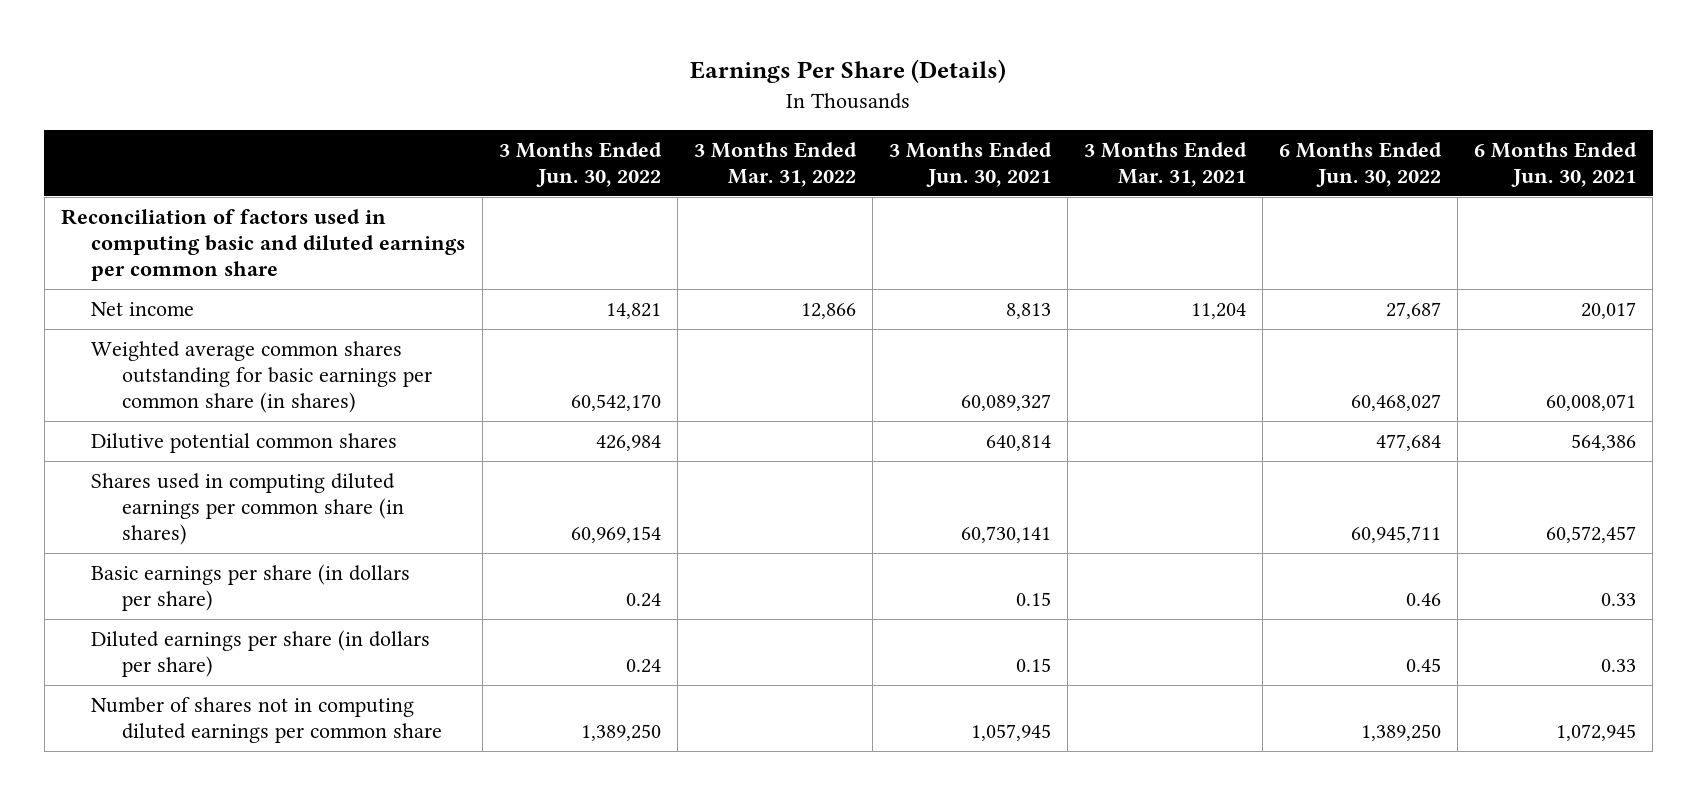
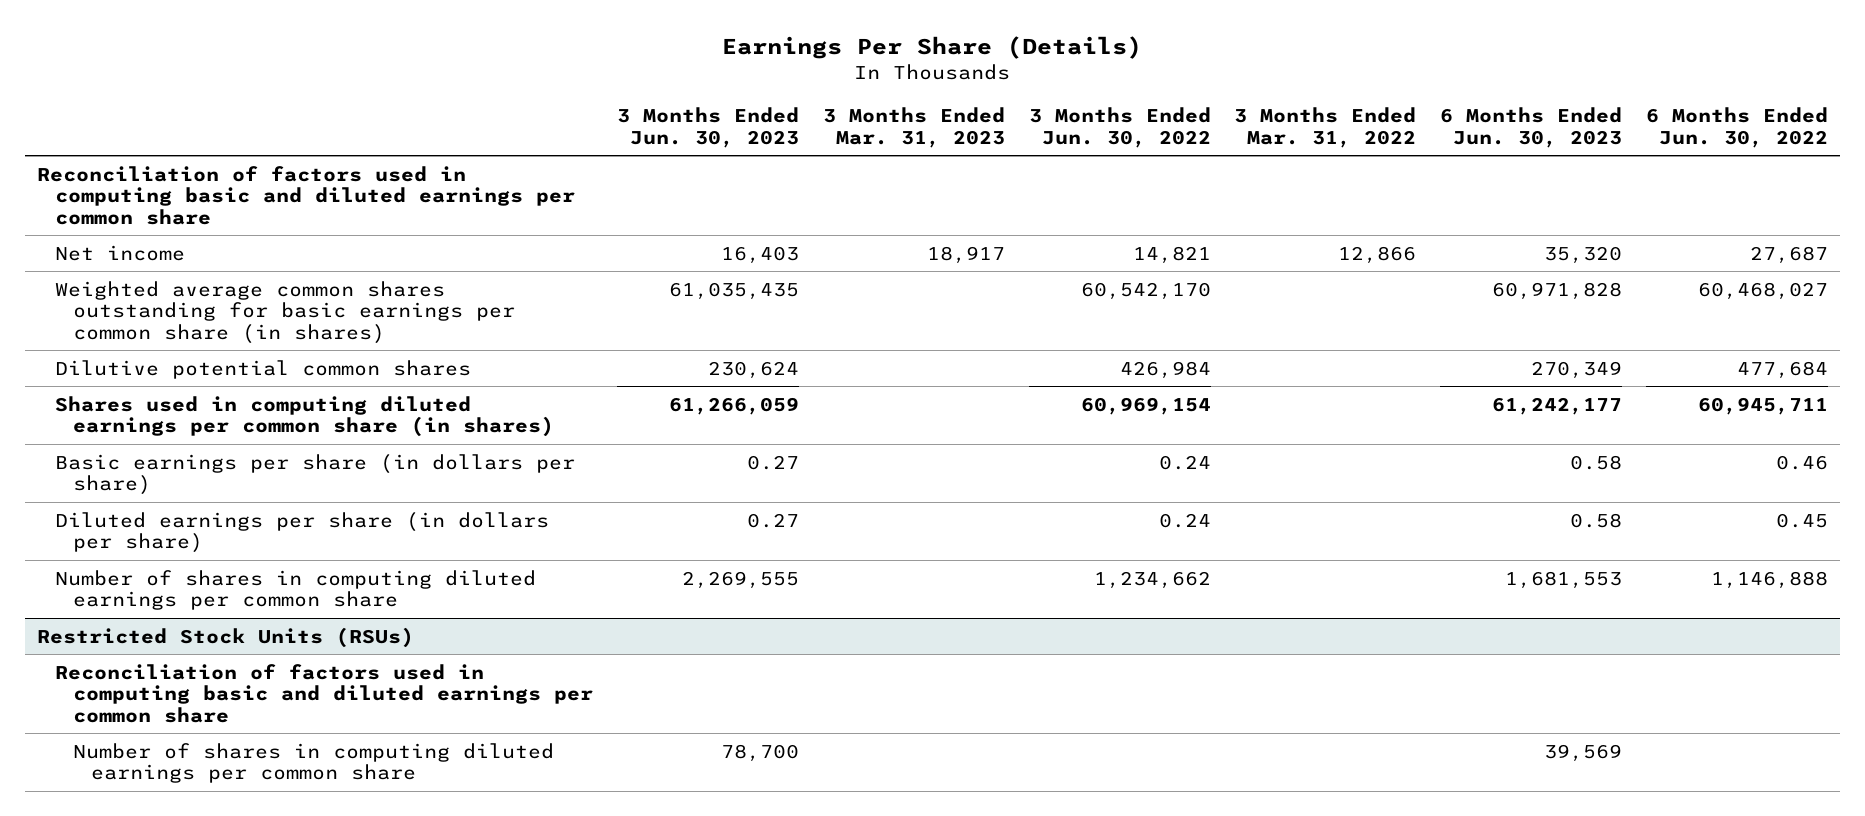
[888,141,1052,187] 3 Months Ended Jun. 30, 2021 -> none
[1083,141,1247,187] 3 Months Ended Mar. 31, 2021 -> none
[1473,141,1637,187] 6 Months Ended Jun. 30, 2021 -> none
none -> [616,107,799,148] 3 Months Ended Jun. 30, 2023
none -> [822,107,1005,148] 3 Months Ended Mar. 31, 2023
none -> [1440,107,1623,148] 6 Months Ended Jun. 30, 2023
[91,697,443,743] Number of shares not in computing diluted earnings per common share -> [54,569,536,611] Number of shares in computing diluted earnings per common share
[580,723,661,741] 1,389,250 -> [1093,570,1211,589] 1,234,662
[1360,723,1441,741] 1,389,250 -> [1711,570,1829,589] 1,146,888
none -> [36,626,414,648] Restricted Stock Units (RSUs)
none -> [54,663,594,723] Reconciliation of factors used in computing basic and diluted earnings per common share
none -> [73,742,555,784] Number of shares in computing diluted earnings per common share

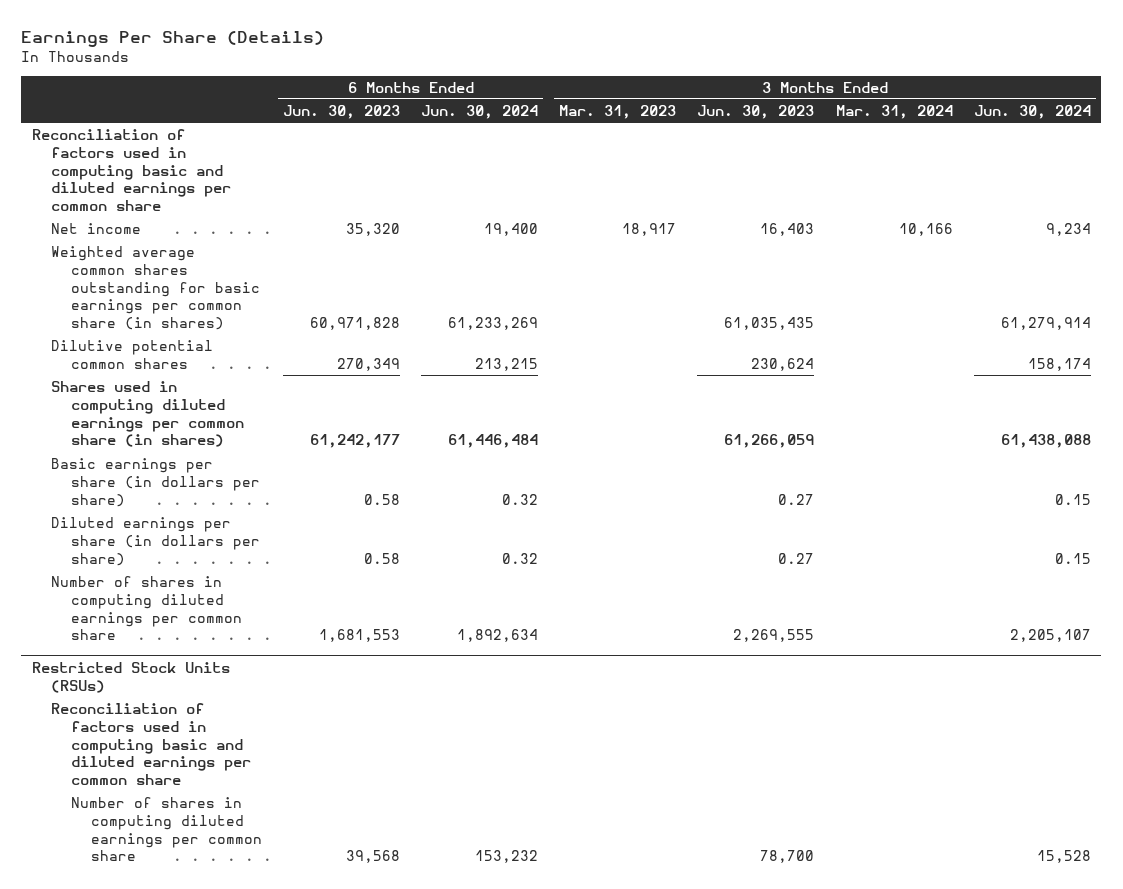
[1028,107,1211,148] 3 Months Ended Jun. 30, 2022 -> none
[1234,107,1417,148] 3 Months Ended Mar. 31, 2022 -> none
[1646,107,1829,148] 6 Months Ended Jun. 30, 2022 -> none
none -> [421,104,539,119] Jun. 30, 2024
none -> [835,104,953,119] Mar. 31, 2024
none -> [973,104,1091,119] Jun. 30, 2024
[1544,743,1623,762] 39,569 -> [345,850,400,864] 39,568

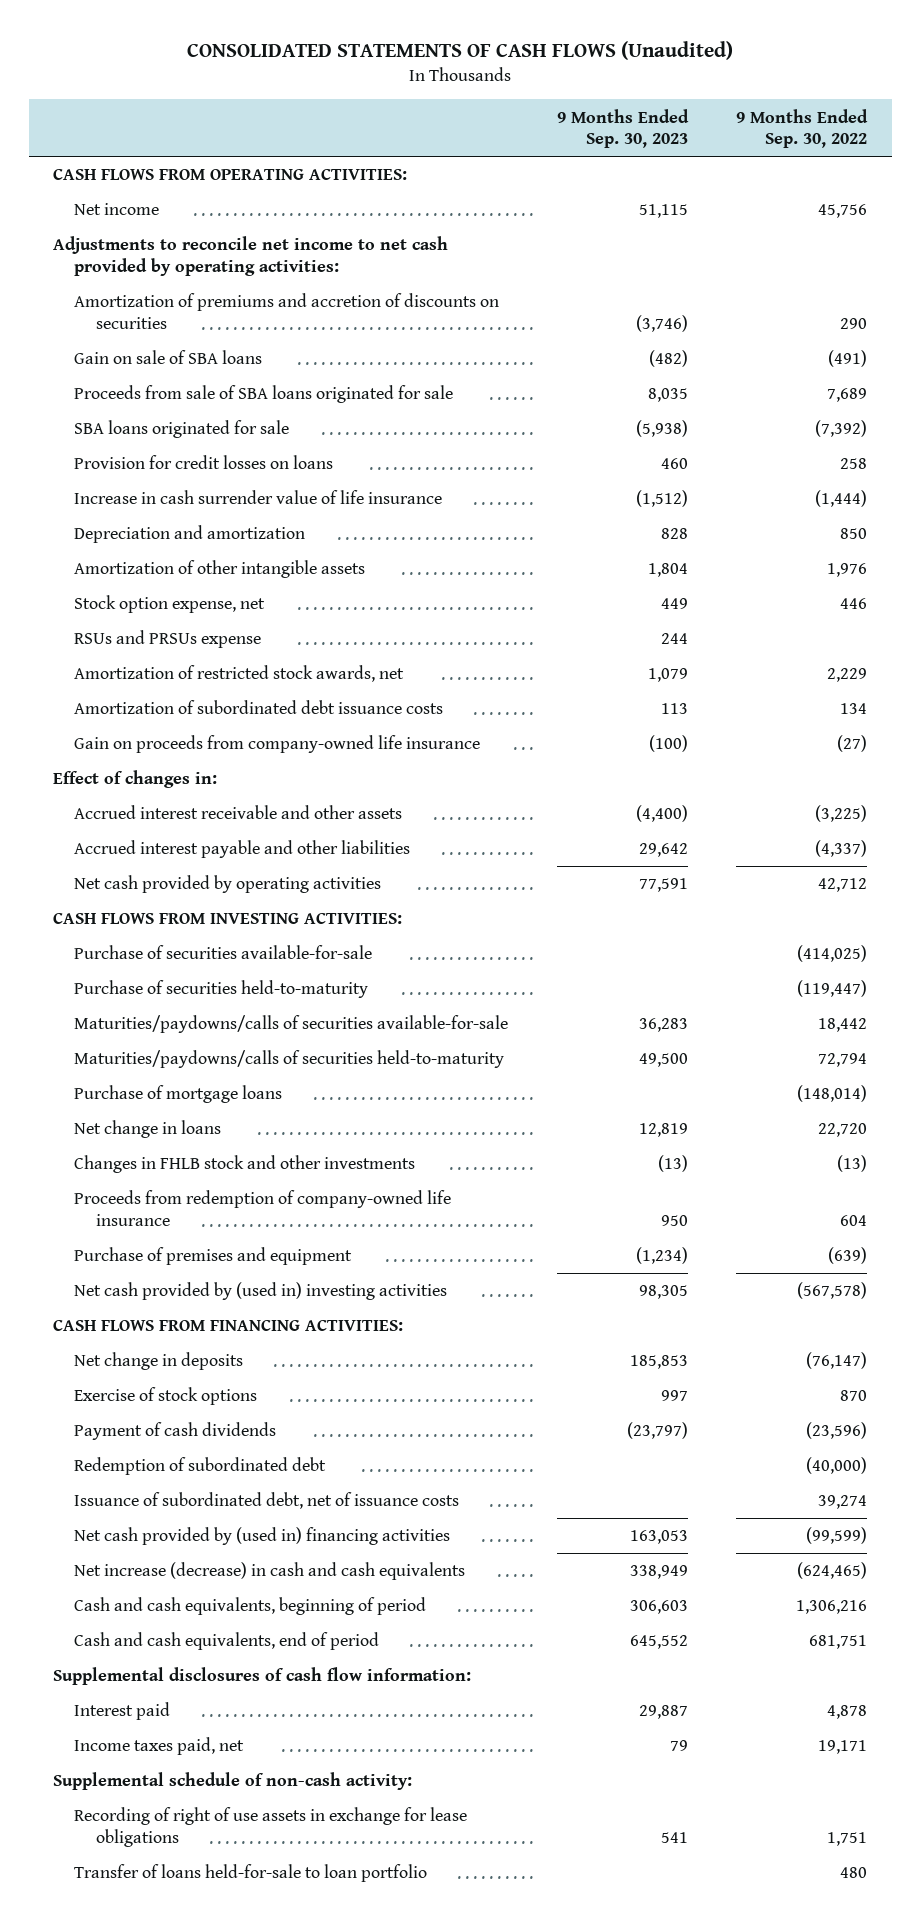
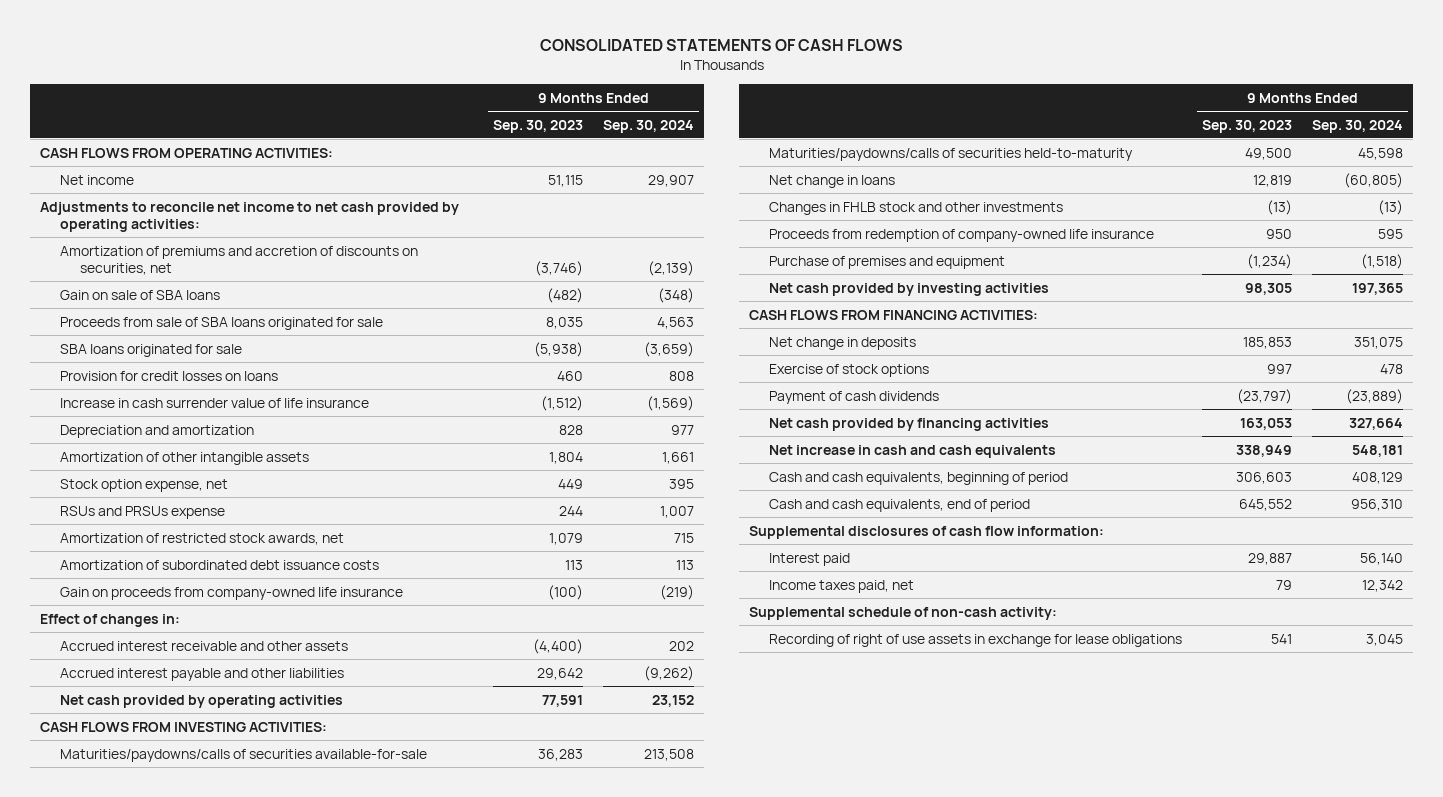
[187,40,734,60] CONSOLIDATED STATEMENTS OF CASH FLOWS (Unaudited) -> [539,39,903,52] CONSOLIDATED STATEMENTS OF CASH FLOWS
[736,108,869,149] 9 Months Ended Sep. 30, 2022 -> none
none -> [603,119,695,133] Sep. 30, 2024
[74,293,500,329] Amortization of premiums and accretion of discounts on securities -> [59,245,418,275] Amortization of premiums and accretion of discounts on securities, net
[74,945,373,960] Purchase of securities available-for-sale -> none
[74,980,369,999] Purchase of securities held-to-maturity -> none
[74,1085,283,1104] Purchase of mortgage loans -> none
[74,1282,448,1301] Net cash provided by (used in) investing activities -> [769,282,1050,296] Net cash provided by investing activities
[74,1457,327,1476] Redemption of subordinated debt -> none
[74,1492,460,1510] Issuance of subordinated debt, net of issuance costs -> none
[74,1527,451,1546] Net cash provided by (used in) financing activities -> [769,417,1050,431] Net cash provided by financing activities
[74,1562,466,1581] Net increase (decrease) in cash and cash equivalents -> [769,444,1057,458] Net increase in cash and cash equivalents
[74,1864,428,1883] Transfer of loans held-for-sale to loan portfolio -> none

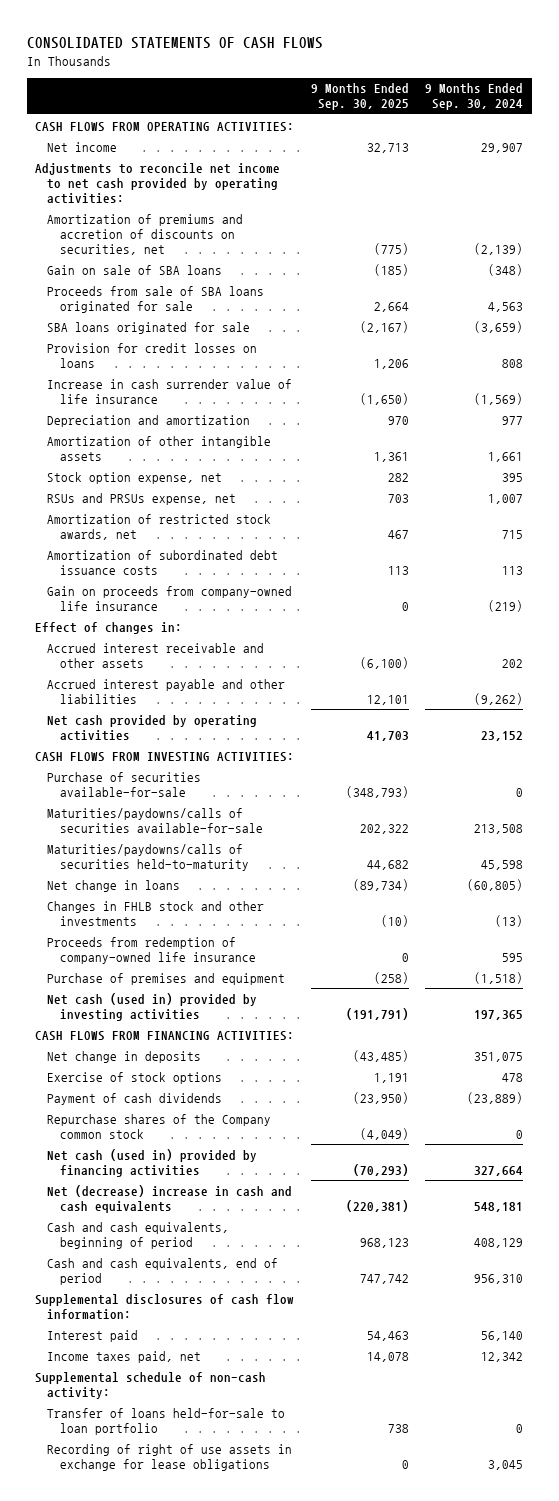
[492,119,583,133] Sep. 30, 2023 -> none
none -> [310,83,409,111] 9 Months Ended Sep. 30, 2025
[59,505,225,519] RSUs and PRSUs expense -> [47,492,237,505] RSUs and PRSUs expense, net
none -> [47,771,202,797] Purchase of securities available-for-sale
[769,282,1050,296] Net cash provided by investing activities -> [47,992,258,1021] Net cash (used in) provided by investing activities
none -> [47,1113,272,1139] Repurchase shares of the Company common stock
[769,417,1050,431] Net cash provided by financing activities -> [47,1148,258,1177] Net cash (used in) provided by financing activities
[769,444,1057,458] Net increase in cash and cash equivalents -> [47,1184,293,1213] Net (decrease) increase in cash and cash equivalents
none -> [47,1407,286,1435] Transfer of loans held-for-sale to loan portfolio

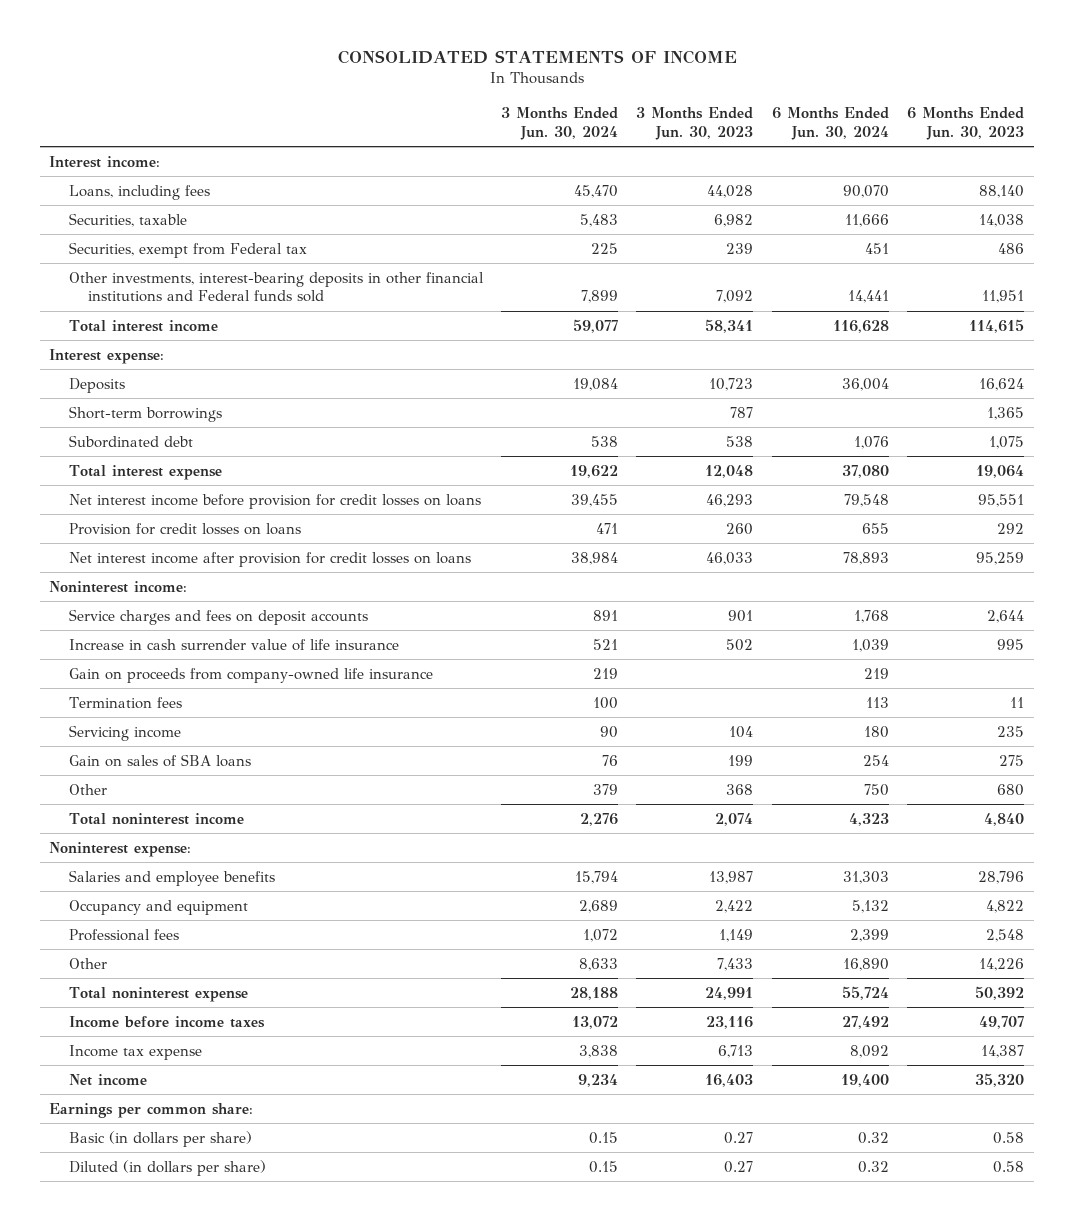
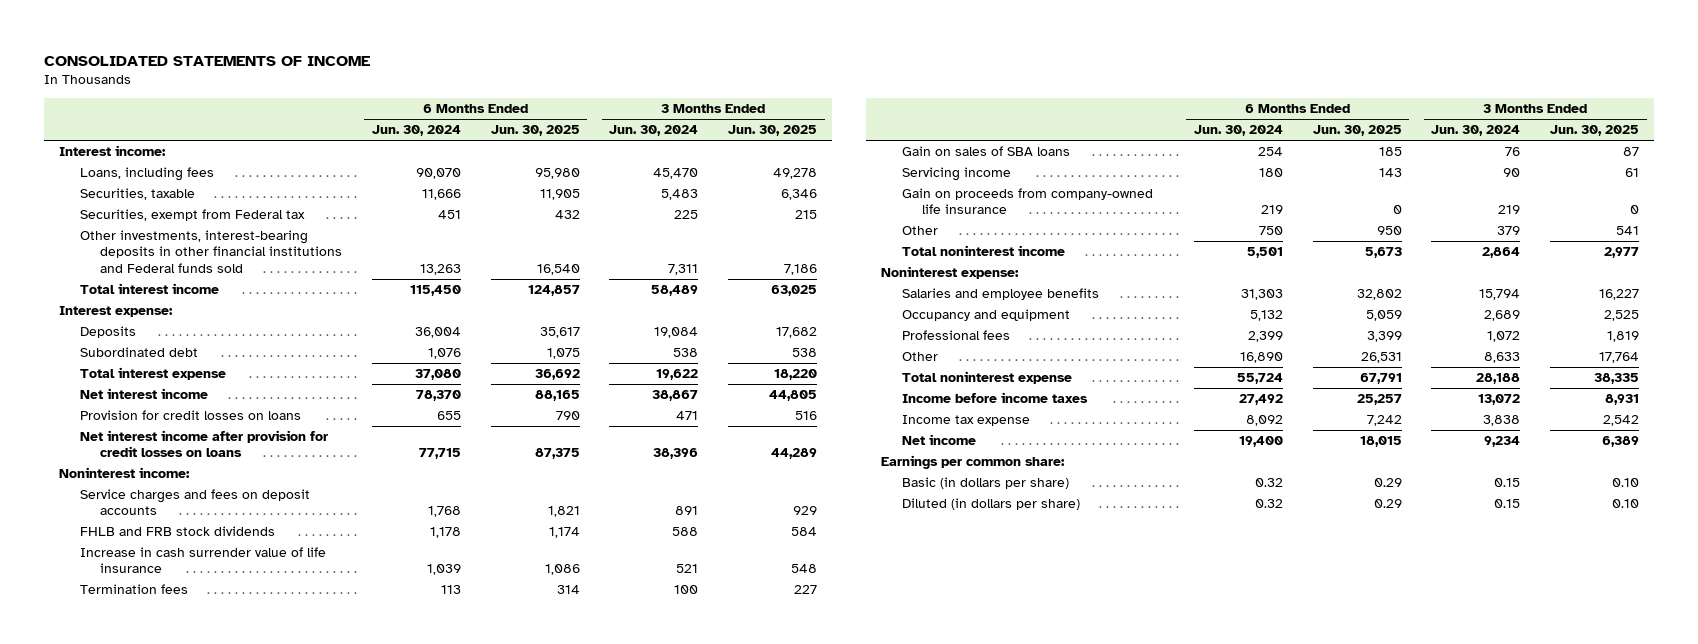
[636,107,754,140] 3 Months Ended Jun. 30, 2023 -> none
[907,107,1025,140] 6 Months Ended Jun. 30, 2023 -> none
none -> [490,125,580,137] Jun. 30, 2025
none -> [728,125,818,137] Jun. 30, 2025
[580,290,618,304] 7,899 -> [668,263,699,275] 7,311
[847,290,889,304] 14,441 -> [419,263,461,275] 13,263
[572,318,618,333] 59,077 -> [651,285,699,297] 58,489
[832,319,889,333] 116,628 -> [409,285,461,297] 115,450
[68,405,222,422] Short-term borrowings -> none
[68,493,481,509] Net interest income before provision for credit losses on loans -> [79,388,208,400] Net interest income
[570,493,618,507] 39,455 -> [652,390,699,402] 38,867
[843,493,889,507] 79,548 -> [415,390,461,402] 78,370
[570,551,618,565] 38,984 -> [653,448,699,460] 38,396
[842,551,889,565] 78,893 -> [418,448,461,460] 77,715
none -> [79,526,275,537] FHLB and FRB stock dividends
[68,724,181,741] Servicing income -> [901,167,1011,182] Servicing income
[68,667,433,683] Gain on proceeds from company-owned life insurance -> [901,188,1153,215] Gain on proceeds from company-owned life insurance
[579,812,618,826] 2,276 -> [1482,247,1521,259] 2,864
[848,812,889,826] 4,323 -> [1246,247,1283,259] 5,501

